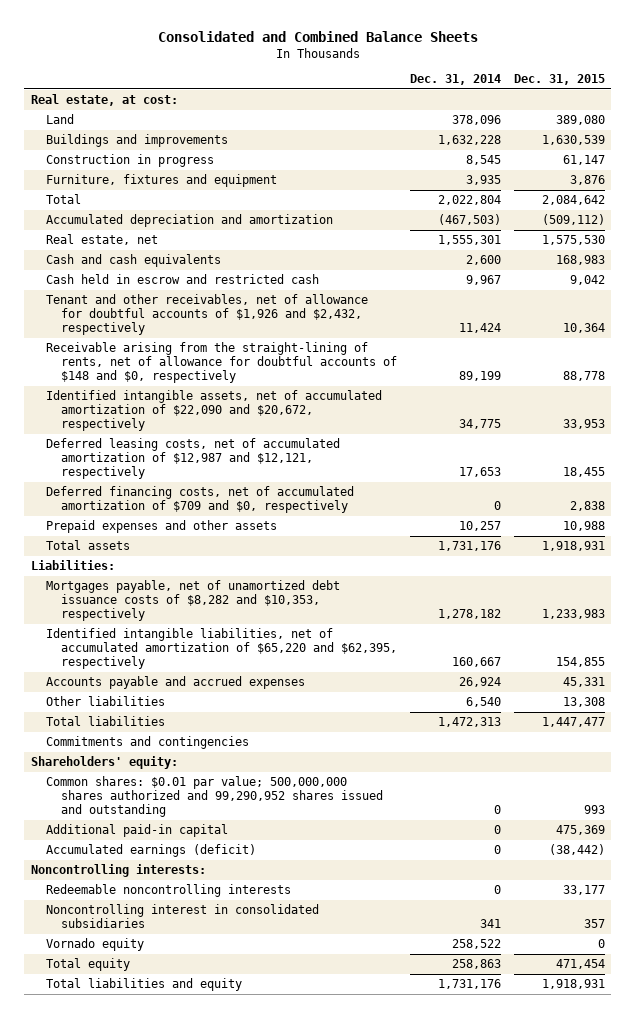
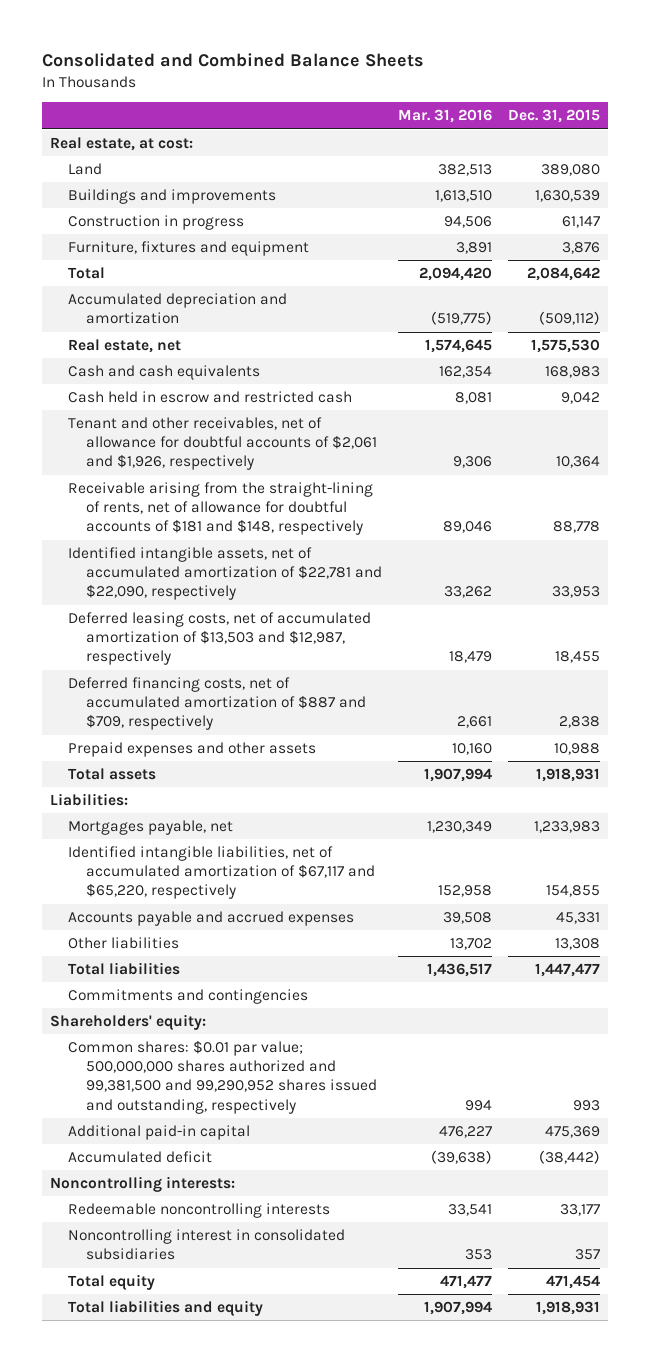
[410,74,502,86] Dec. 31, 2014 -> none
none -> [398,109,493,124] Mar. 31, 2016
[45,294,368,336] Tenant and other receivables, net of allowance for doubtful accounts of $1,926 and $2,432, respectively -> [67,417,378,471] Tenant and other receivables, net of allowance for doubtful accounts of $2,061 and $1,926, respectively
[45,342,398,384] Receivable arising from the straight-lining of rents, net of allowance for doubtful accounts of $148 and $0, respectively -> [67,482,373,536] Receivable arising from the straight-lining of rents, net of allowance for doubtful accounts of $181 and $148, respectively
[45,390,382,432] Identified intangible assets, net of accumulated amortization of $22,090 and $20,672, respectively -> [67,547,383,601] Identified intangible assets, net of accumulated amortization of $22,781 and $22,090, respectively
[45,438,340,480] Deferred leasing costs, net of accumulated amortization of $12,987 and $12,121, respectively -> [67,612,371,666] Deferred leasing costs, net of accumulated amortization of $13,503 and $12,987, respectively
[45,486,354,514] Deferred financing costs, net of accumulated amortization of $709 and $0, respectively -> [67,677,367,731] Deferred financing costs, net of accumulated amortization of $887 and $709, respectively
[45,580,340,622] Mortgages payable, net of unamortized debt issuance costs of $8,282 and $10,353, respectively -> [67,820,233,836] Mortgages payable, net
[45,628,398,670] Identified intangible liabilities, net of accumulated amortization of $65,220 and $62,395, respectively -> [67,846,376,900] Identified intangible liabilities, net of accumulated amortization of $67,117 and $65,220, respectively
[45,776,384,818] Common shares: $0.01 par value; 500,000,000 shares authorized and 99,290,952 shares issued and outstanding -> [67,1040,378,1114] Common shares: $0.01 par value; 500,000,000 shares authorized and 99,381,500 and 99,290,952 shares issued and outstanding, respectively
[45,844,256,858] Accumulated earnings (deficit) -> [67,1151,212,1164] Accumulated deficit
[45,938,144,952] Vornado equity -> none

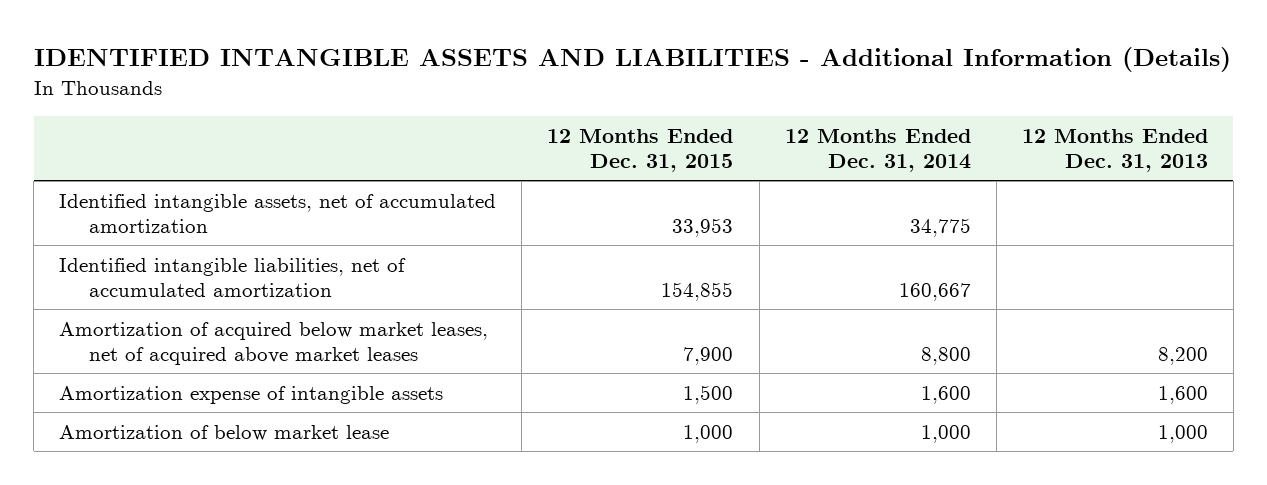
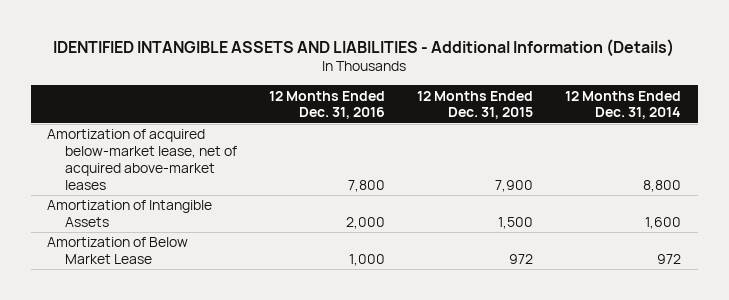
[1021,128,1208,172] 12 Months Ended Dec. 31, 2013 -> none
none -> [269,90,386,120] 12 Months Ended Dec. 31, 2016
[59,193,497,233] Identified intangible assets, net of accumulated amortization -> none
[59,257,407,297] Identified intangible liabilities, net of accumulated amortization -> none
[59,321,489,365] Amortization of acquired below market leases, net of acquired above market leases -> [47,129,237,190] Amortization of acquired below-market lease, net of acquired above-market leases
[59,385,444,404] Amortization expense of intangible assets -> [47,200,213,228] Amortization of Intangible Assets
[59,424,390,441] Amortization of below market lease -> [47,237,189,265] Amortization of Below Market Lease
[683,424,734,443] 1,000 -> [509,254,534,265] 972
[920,424,971,443] 1,000 -> [657,254,682,265] 972

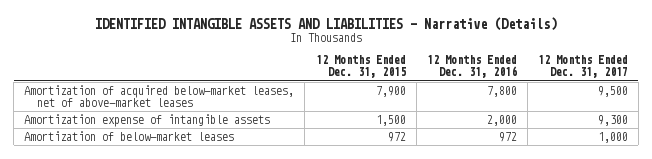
[53,38,675,57] IDENTIFIED INTANGIBLE ASSETS AND LIABILITIES - Additional Information (Details) -> [95,16,558,31] IDENTIFIED INTANGIBLE ASSETS AND LIABILITIES - Narrative (Details)
[565,90,682,120] 12 Months Ended Dec. 31, 2014 -> none
none -> [537,55,628,79] 12 Months Ended Dec. 31, 2017
[47,129,237,190] Amortization of acquired below-market lease, net of acquired above-market leases -> [24,84,295,108] Amortization of acquired below-market leases, net of above-market leases
[47,200,213,228] Amortization of Intangible Assets -> [24,113,271,127] Amortization expense of intangible assets
[47,237,189,265] Amortization of Below Market Lease -> [24,130,235,141] Amortization of below-market leases
[349,254,386,267] 1,000 -> [498,131,517,142] 972

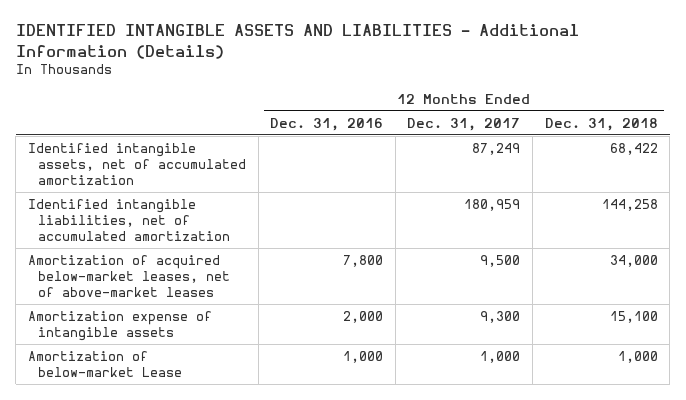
[95,16,558,31] IDENTIFIED INTANGIBLE ASSETS AND LIABILITIES - Narrative (Details) -> [15,24,579,59] IDENTIFIED INTANGIBLE ASSETS AND LIABILITIES - Additional Information (Details)
[315,55,406,79] 12 Months Ended Dec. 31, 2015 -> none
none -> [544,117,658,131] Dec. 31, 2018
none -> [28,142,246,186] Identified intangible assets, net of accumulated amortization
none -> [28,198,230,242] Identified intangible liabilities, net of accumulated amortization
[24,130,235,141] Amortization of below-market leases -> [28,350,182,378] Amortization of below-market Lease
[498,131,517,142] 972 -> [343,350,384,363] 1,000

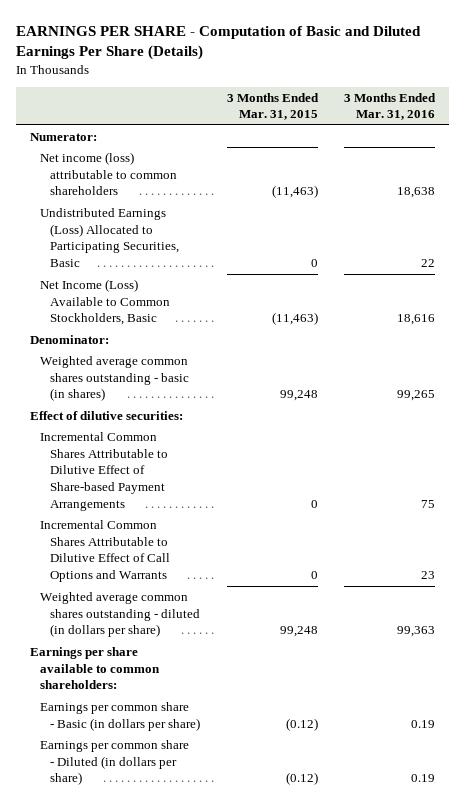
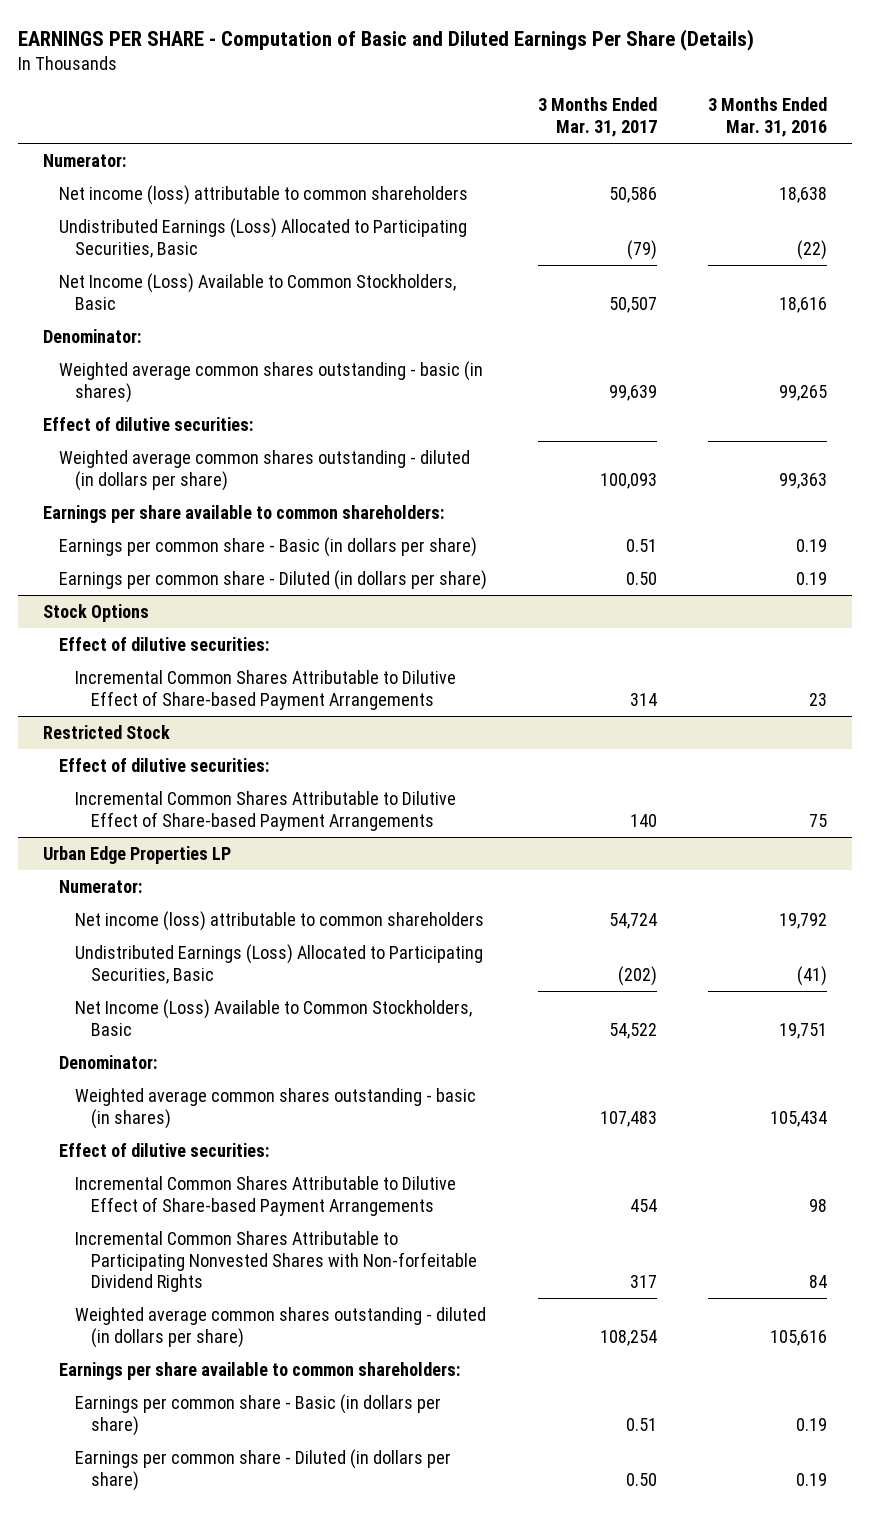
[226,92,319,121] 3 Months Ended Mar. 31, 2015 -> none
none -> [537,97,657,137] 3 Months Ended Mar. 31, 2017
[421,259,436,268] 22 -> [796,239,827,260] (22)
[39,431,169,511] Incremental Common Shares Attributable to Dilutive Effect of Share-based Payment Arrangements -> none
[39,519,171,583] Incremental Common Shares Attributable to Dilutive Effect of Call Options and Warrants -> none
none -> [43,603,150,622] Stock Options
none -> [59,636,270,651] Effect of dilutive securities:
none -> [74,669,456,710] Incremental Common Shares Attributable to Dilutive Effect of Share-based Payment Arrangements
none -> [43,724,171,739] Restricted Stock
none -> [59,757,270,772] Effect of dilutive securities:
none -> [74,790,456,831] Incremental Common Shares Attributable to Dilutive Effect of Share-based Payment Arrangements
none -> [43,845,232,864] Urban Edge Properties LP
none -> [59,879,143,893] Numerator:
none -> [74,910,484,931] Net income (loss) attributable to common shareholders
none -> [74,943,483,984] Undistributed Earnings (Loss) Allocated to Participating Securities, Basic
none -> [74,998,472,1036] Net Income (Loss) Available to Common Stockholders, Basic
none -> [59,1054,158,1069] Denominator:
none -> [74,1087,476,1129] Weighted average common shares outstanding - basic (in shares)
none -> [59,1142,270,1157] Effect of dilutive securities:
none -> [74,1175,456,1216] Incremental Common Shares Attributable to Dilutive Effect of Share-based Payment Arrangements
none -> [74,1230,477,1293] Incremental Common Shares Attributable to Participating Nonvested Shares with Non-forfeitable Dividend Rights
none -> [74,1306,486,1348] Weighted average common shares outstanding - diluted (in dollars per share)
none -> [59,1361,461,1380] Earnings per share available to common shareholders:
none -> [74,1393,441,1436] Earnings per common share - Basic (in dollars per share)
none -> [74,1448,451,1491] Earnings per common share - Diluted (in dollars per share)

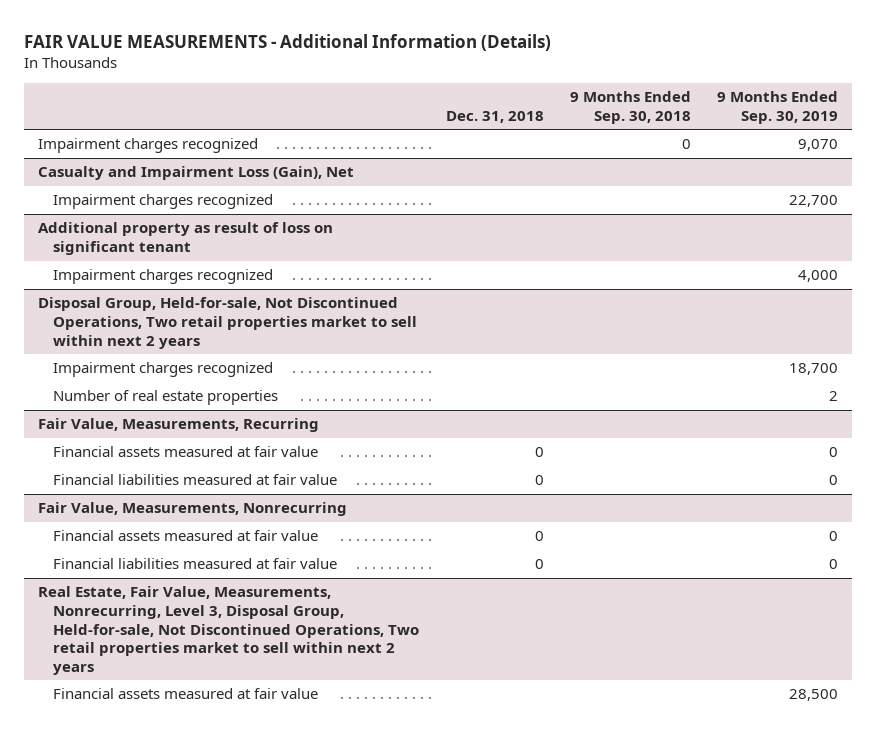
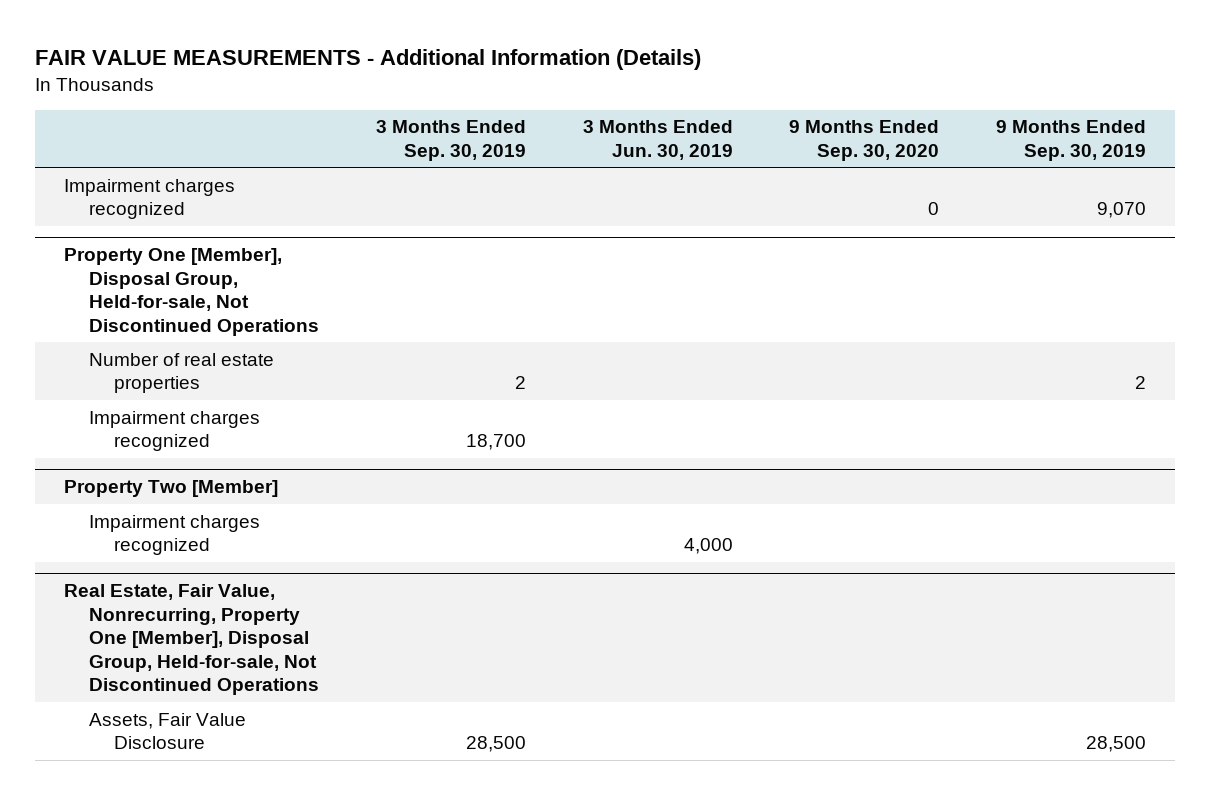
[445,110,544,123] Dec. 31, 2018 -> none
[570,90,692,124] 9 Months Ended Sep. 30, 2018 -> none
none -> [375,120,526,161] 3 Months Ended Sep. 30, 2019
none -> [582,120,733,160] 3 Months Ended Jun. 30, 2019
none -> [789,120,940,161] 9 Months Ended Sep. 30, 2020
[37,166,354,181] Casualty and Impairment Loss (Gain), Net -> none
[53,194,274,210] Impairment charges recognized -> none
[37,222,333,255] Additional property as result of loss on significant tenant -> none
[53,269,274,285] Impairment charges recognized -> none
[37,297,418,349] Disposal Group, Held-for-sale, Not Discontinued Operations, Two retail properties market to sell within next 2 years -> none
[53,362,274,378] Impairment charges recognized -> none
none -> [63,248,319,336] Property One [Member], Disposal Group, Held-for-sale, Not Discontinued Operations
[37,418,319,433] Fair Value, Measurements, Recurring -> none
[53,474,338,486] Financial liabilities measured at fair value -> none
[37,502,347,517] Fair Value, Measurements, Nonrecurring -> none
[53,530,319,542] Financial assets measured at fair value -> none
[53,558,338,570] Financial liabilities measured at fair value -> none
[37,586,420,675] Real Estate, Fair Value, Measurements, Nonrecurring, Level 3, Disposal Group, Held-for-sale, Not Discontinued Operations, Two retail properties market to sell within next 2 years -> none
[53,688,319,700] Financial assets measured at fair value -> none
none -> [88,410,260,452] Impairment charges recognized
none -> [63,480,278,498] Property Two [Member]
none -> [88,514,260,556] Impairment charges recognized
none -> [63,584,319,696] Real Estate, Fair Value, Nonrecurring, Property One [Member], Disposal Group, Held-for-sale, Not Discontinued Operations
[53,446,319,458] Financial assets measured at fair value -> [88,712,246,750] Assets, Fair Value Disclosure
[829,447,839,458] 0 -> [1086,736,1147,753] 28,500

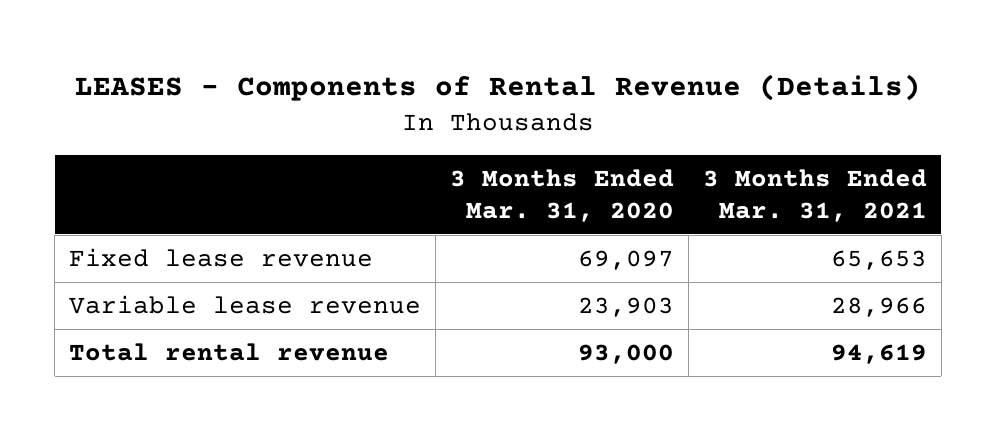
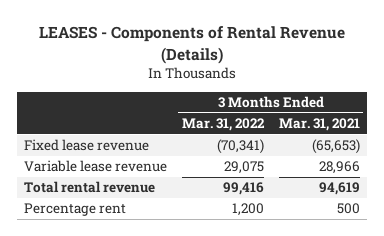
[449,169,674,222] 3 Months Ended Mar. 31, 2020 -> none
none -> [182,118,266,132] Mar. 31, 2022
[830,250,927,271] 65,653 -> [311,139,360,155] (65,653)
none -> [24,203,127,217] Percentage rent

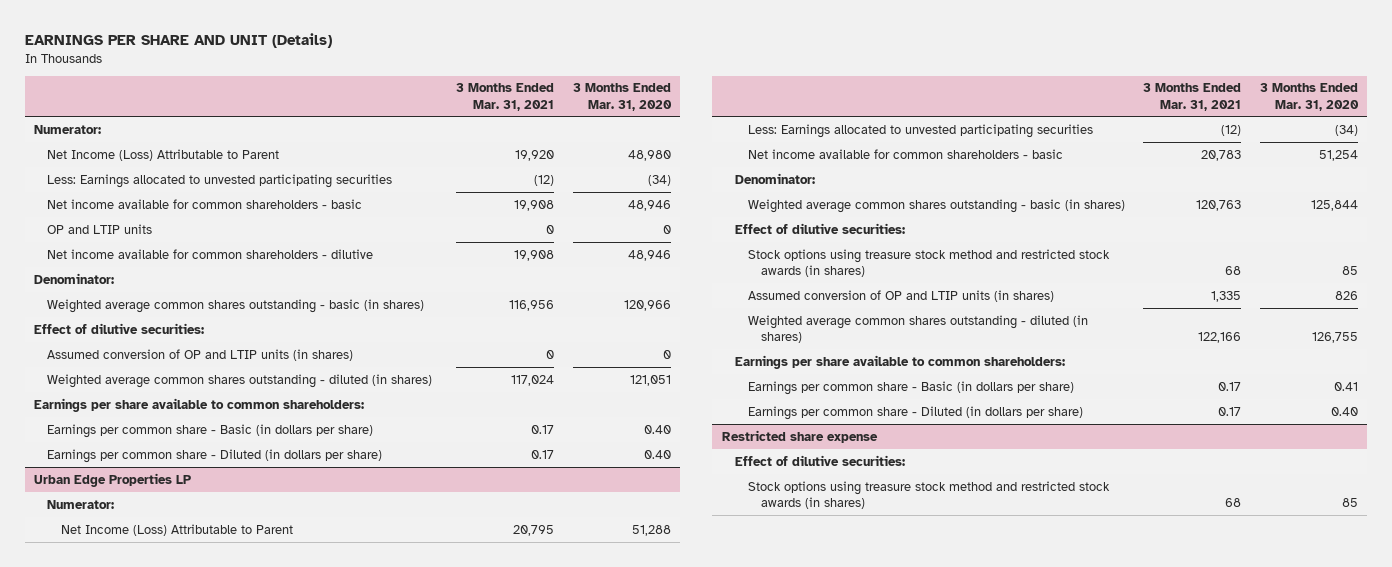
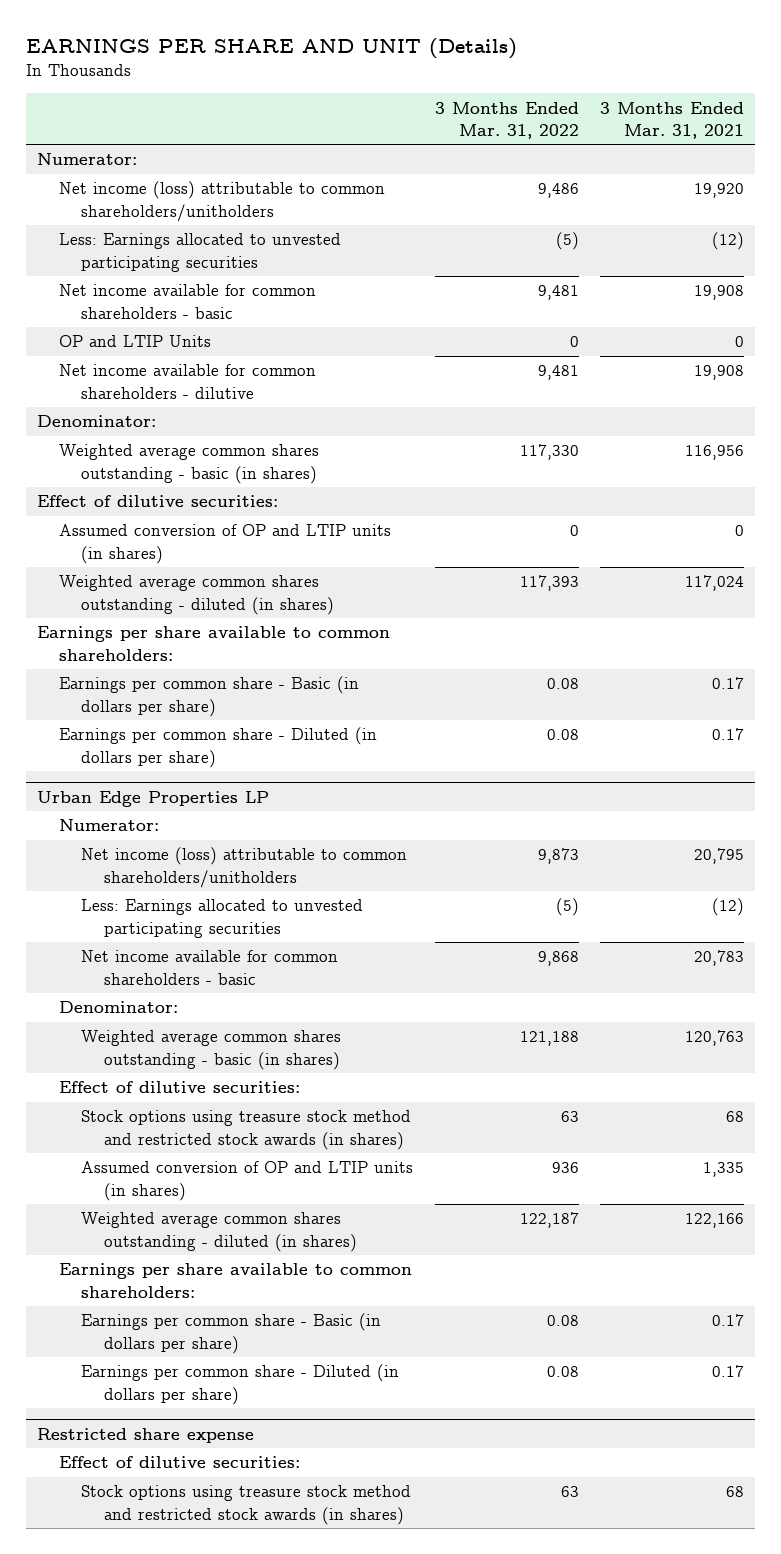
[572,83,672,111] 3 Months Ended Mar. 31, 2020 -> none
none -> [434,101,579,139] 3 Months Ended Mar. 31, 2022
[47,148,280,161] Net Income (Loss) Attributable to Parent -> [58,181,385,222] Net income (loss) attributable to common shareholders/unitholders
[47,223,153,234] OP and LTIP units -> [58,335,211,348] OP and LTIP Units
[60,523,293,536] Net Income (Loss) Attributable to Parent -> [81,847,408,888] Net income (loss) attributable to common shareholders/unitholders

